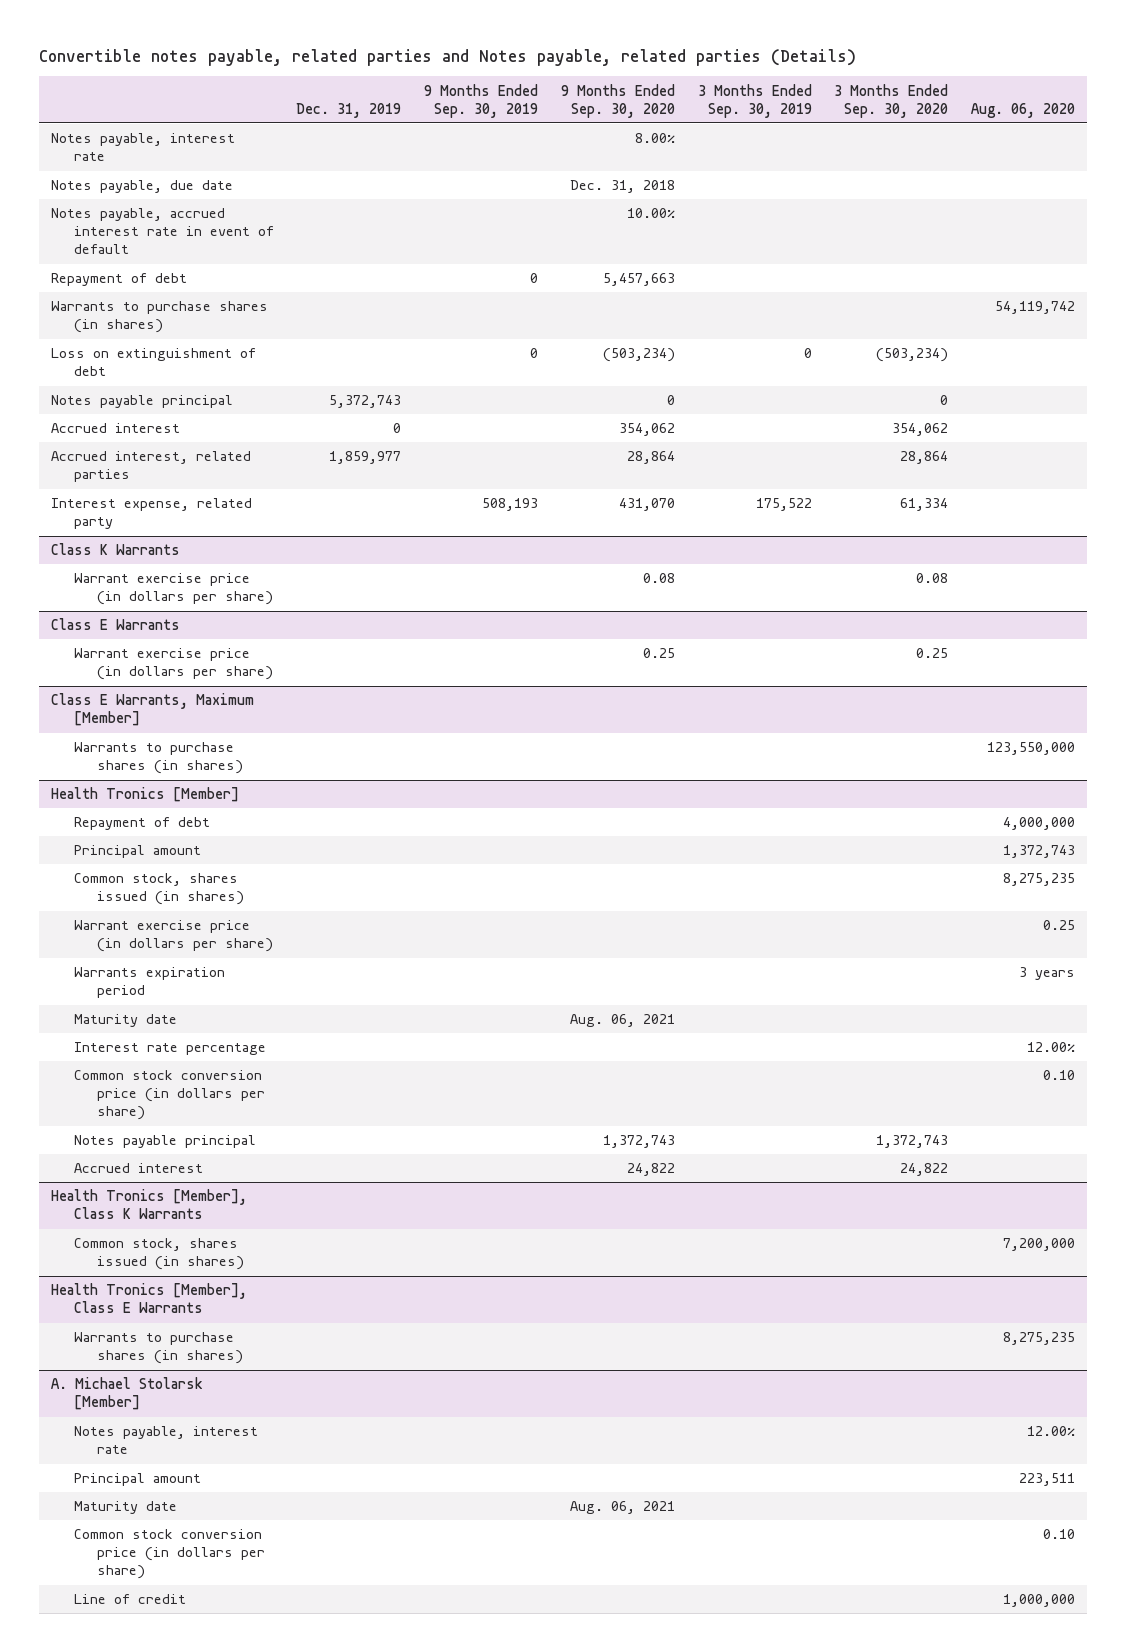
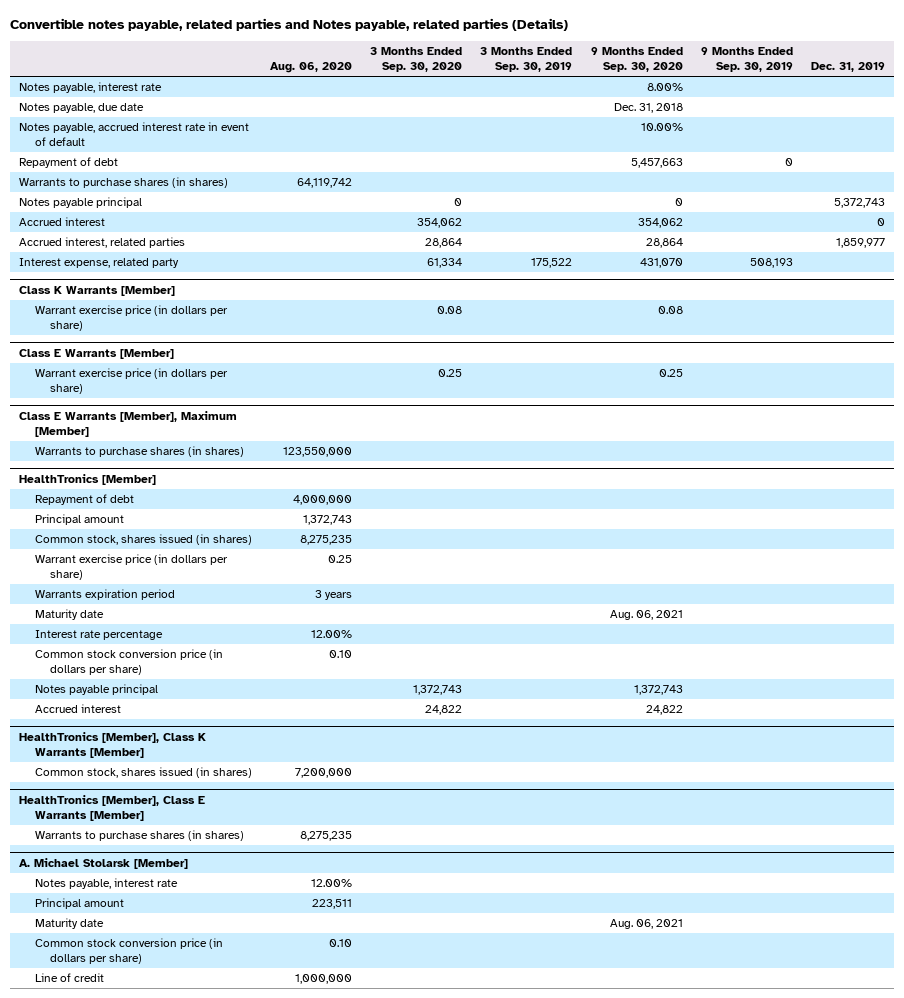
[50,348,256,377] Loss on extinguishment of debt -> none
[995,301,1076,315] 54,119,742 -> [296,178,352,189] 64,119,742
[50,543,180,556] Class K Warrants -> [19,285,176,296] Class K Warrants [Member]
[50,618,180,631] Class E Warrants -> [19,348,175,359] Class E Warrants [Member]
[50,693,254,727] Class E Warrants, Maximum [Member] -> [19,410,238,438] Class E Warrants [Member], Maximum [Member]
[50,787,239,803] Health Tronics [Member] -> [19,473,157,485] HealthTronics [Member]
[50,1189,247,1220] Health Tronics [Member], Class K Warrants -> [19,731,207,759] HealthTronics [Member], Class K Warrants [Member]
[50,1283,247,1314] Health Tronics [Member], Class E Warrants -> [19,794,206,822] HealthTronics [Member], Class E Warrants [Member]

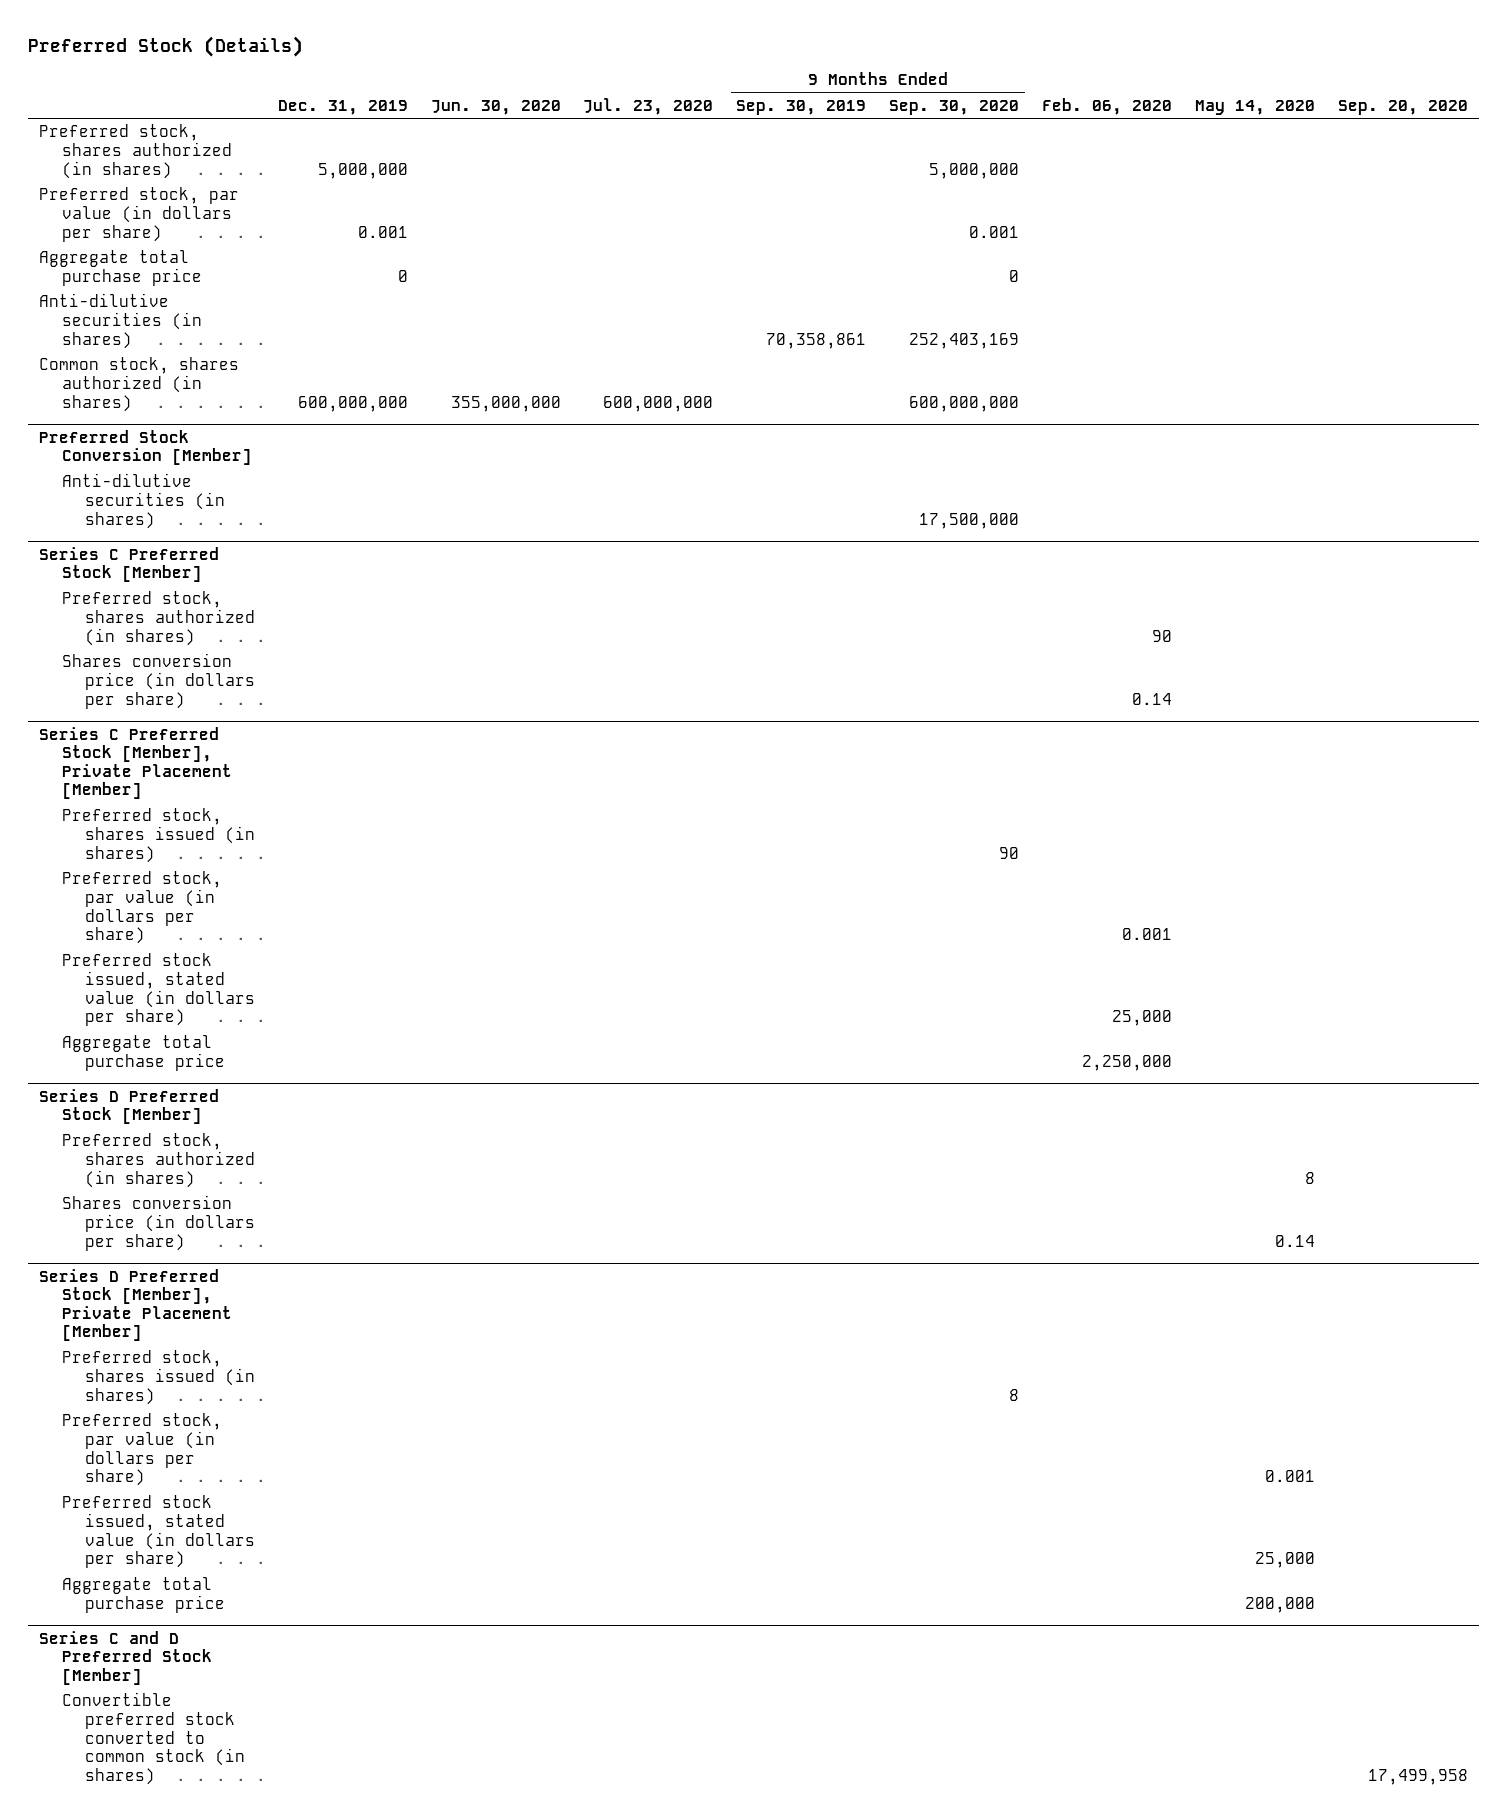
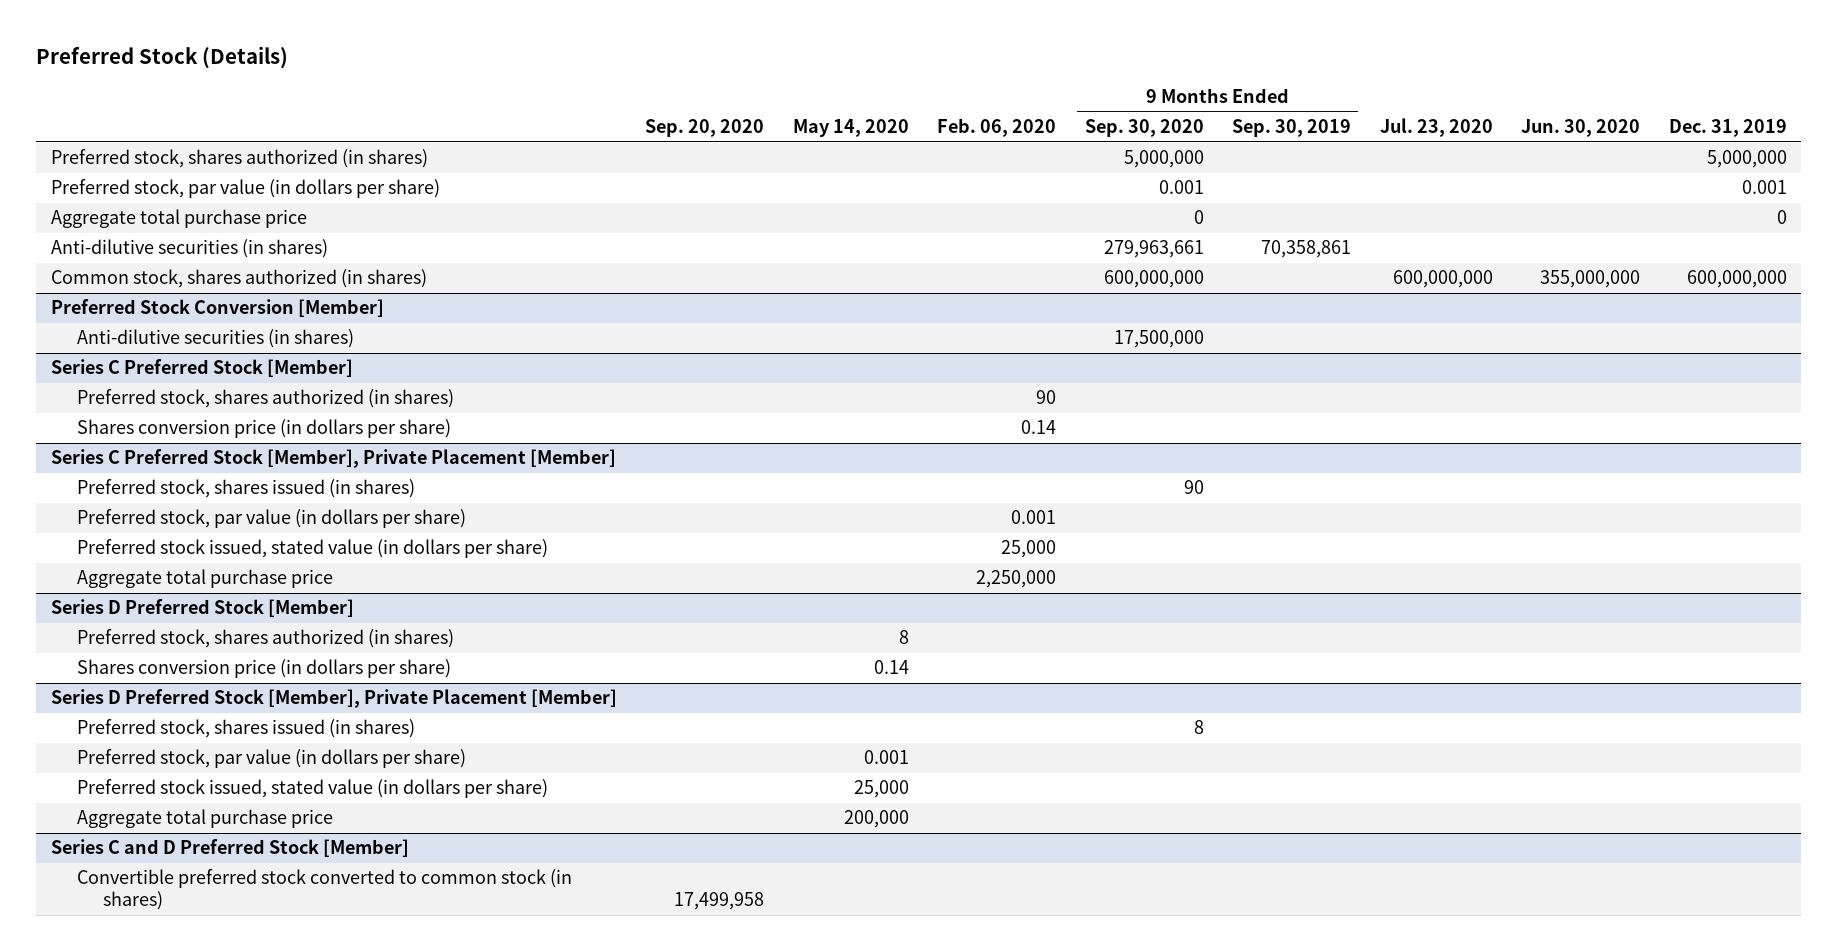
[909,332,1020,349] 252,403,169 -> [1103,240,1204,259] 279,963,661

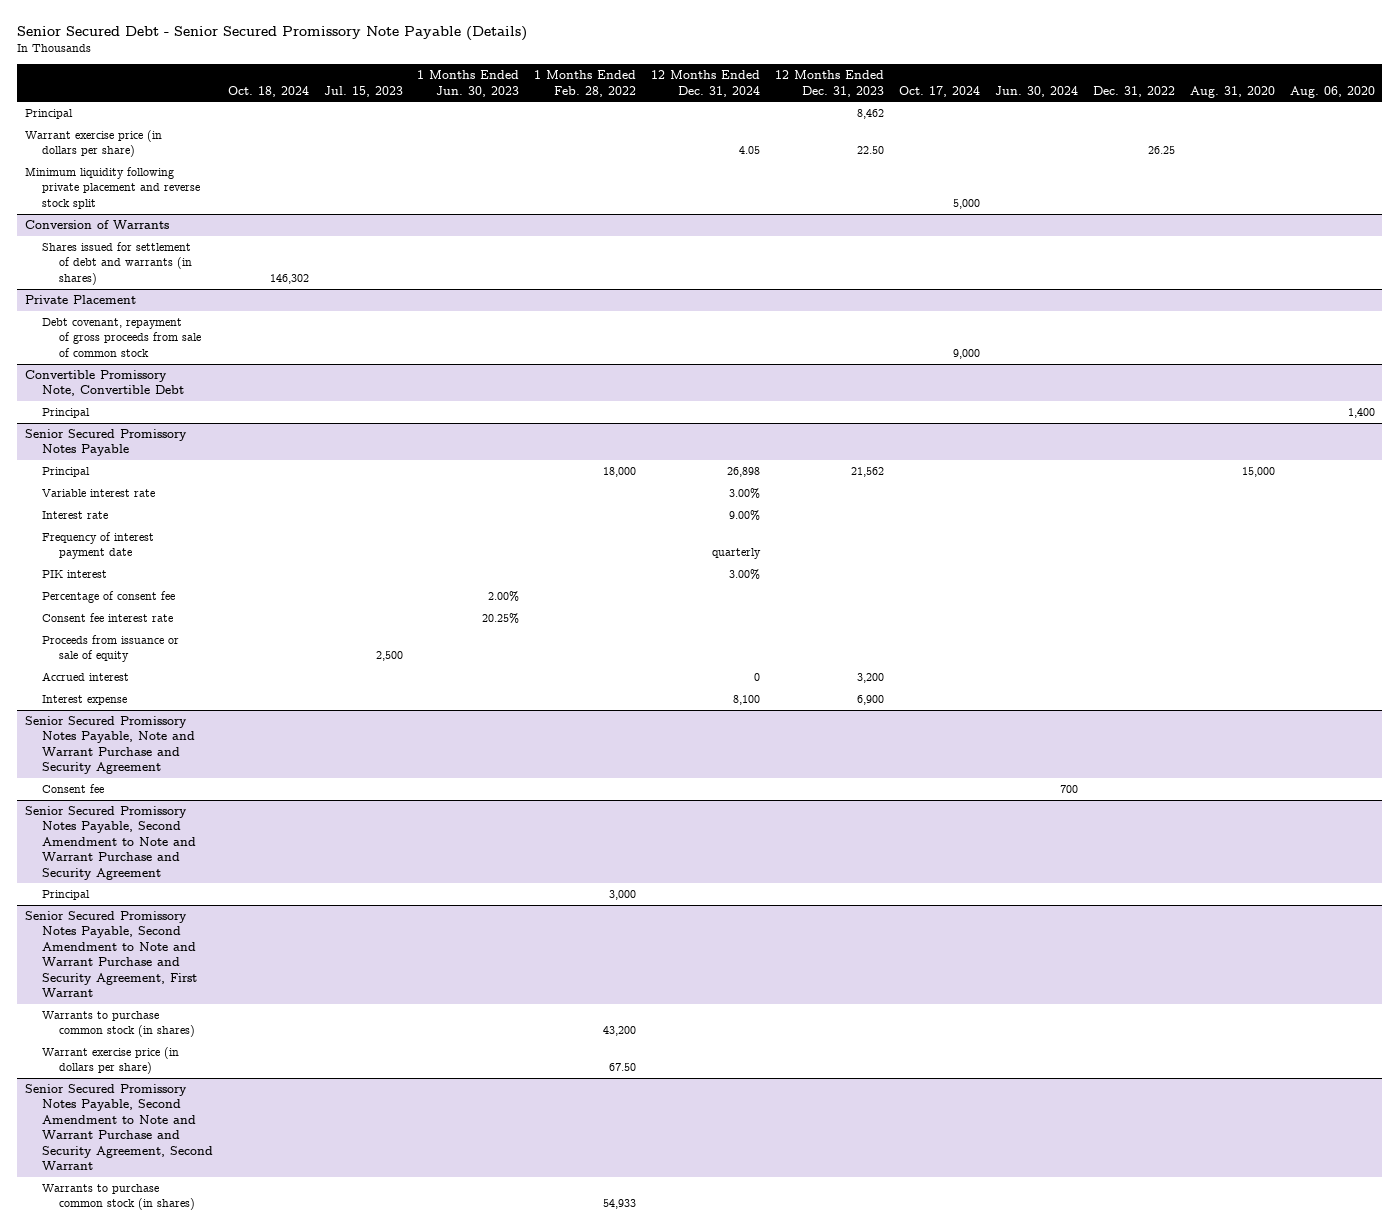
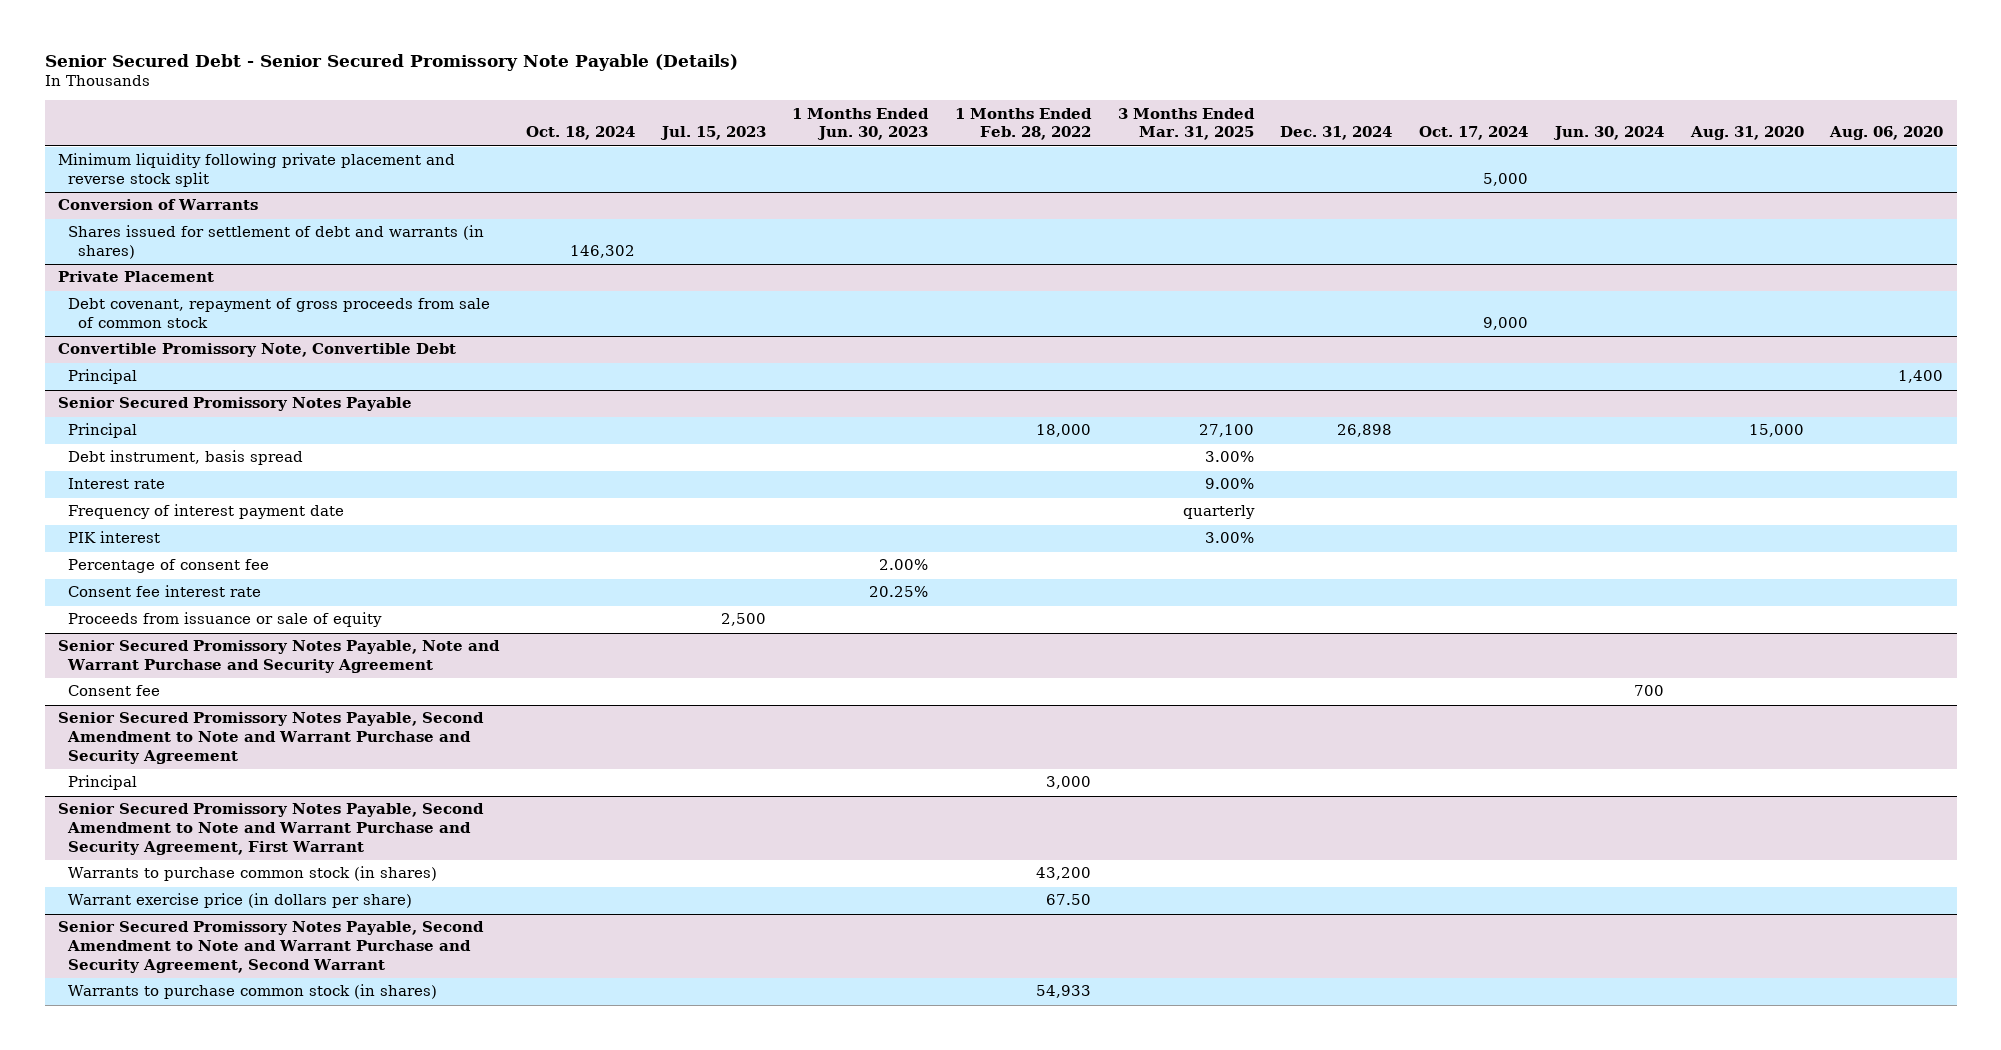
[651,70,761,97] 12 Months Ended Dec. 31, 2024 -> none
[775,70,885,97] 12 Months Ended Dec. 31, 2023 -> none
[1092,85,1175,97] Dec. 31, 2022 -> none
none -> [1117,107,1255,141] 3 Months Ended Mar. 31, 2025
none -> [1280,126,1393,141] Dec. 31, 2024
[24,109,73,120] Principal -> none
[24,130,162,158] Warrant exercise price (in dollars per share) -> none
[41,489,155,498] Variable interest rate -> [68,450,304,466] Debt instrument, basis spread
[41,672,129,682] Accrued interest -> none
[41,695,127,706] Interest expense -> none

